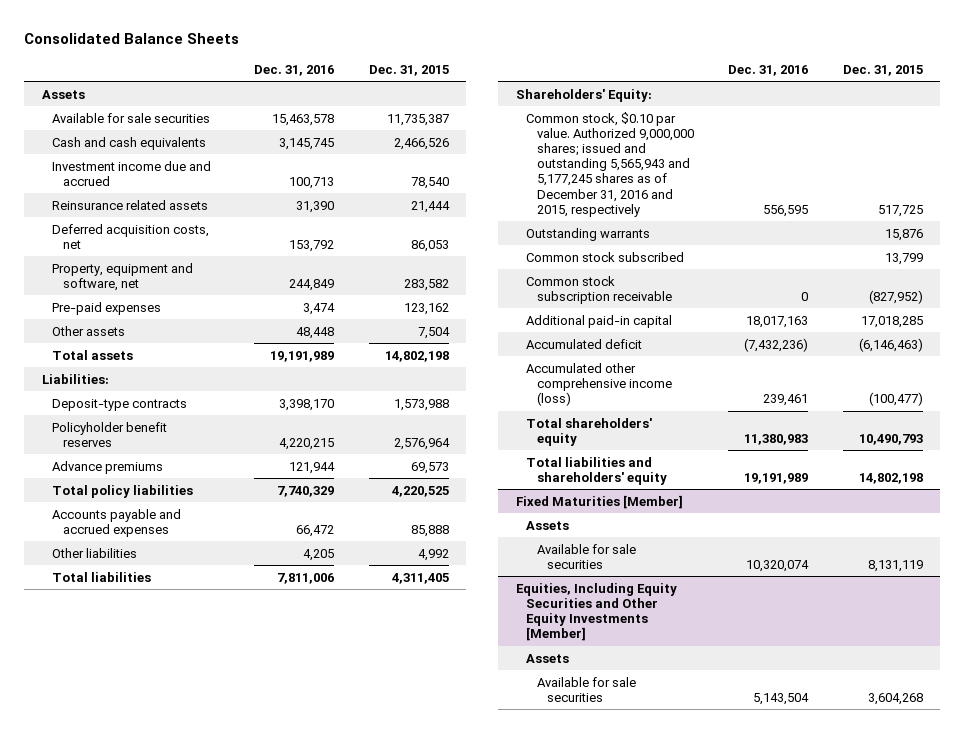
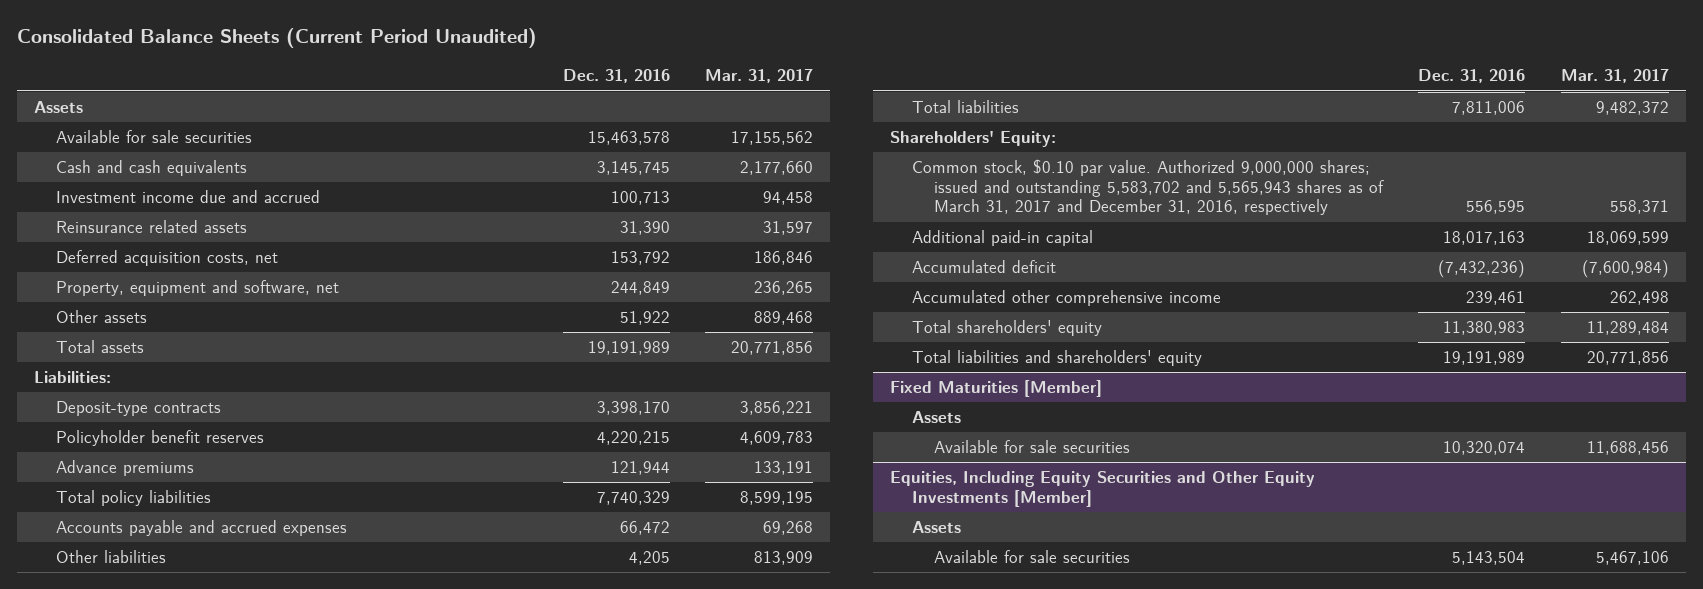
[24,33,240,45] Consolidated Balance Sheets -> [16,28,537,49] Consolidated Balance Sheets (Current Period Unaudited)
[368,64,449,76] Dec. 31, 2015 -> none
none -> [704,69,813,84] Mar. 31, 2017
[52,301,162,315] Pre-paid expenses -> none
[296,326,335,339] 48,448 -> [619,311,670,326] 51,922
[526,227,651,241] Outstanding warrants -> none
[526,251,685,262] Common stock subscribed -> none
[526,275,672,304] Common stock subscription receivable -> none
[526,111,694,217] Common stock, $0.10 par value. Authorized 9,000,000 shares; issued and outstanding 5,565,943 and 5,177,245 shares as of December 31, 2016 and 2015, respectively -> [912,159,1385,216] Common stock, $0.10 par value. Authorized 9,000,000 shares; issued and outstanding 5,583,702 and 5,565,943 shares as of March 31, 2017 and December 31, 2016, respectively
[526,362,672,407] Accumulated other comprehensive income (loss) -> [912,290,1222,307] Accumulated other comprehensive income

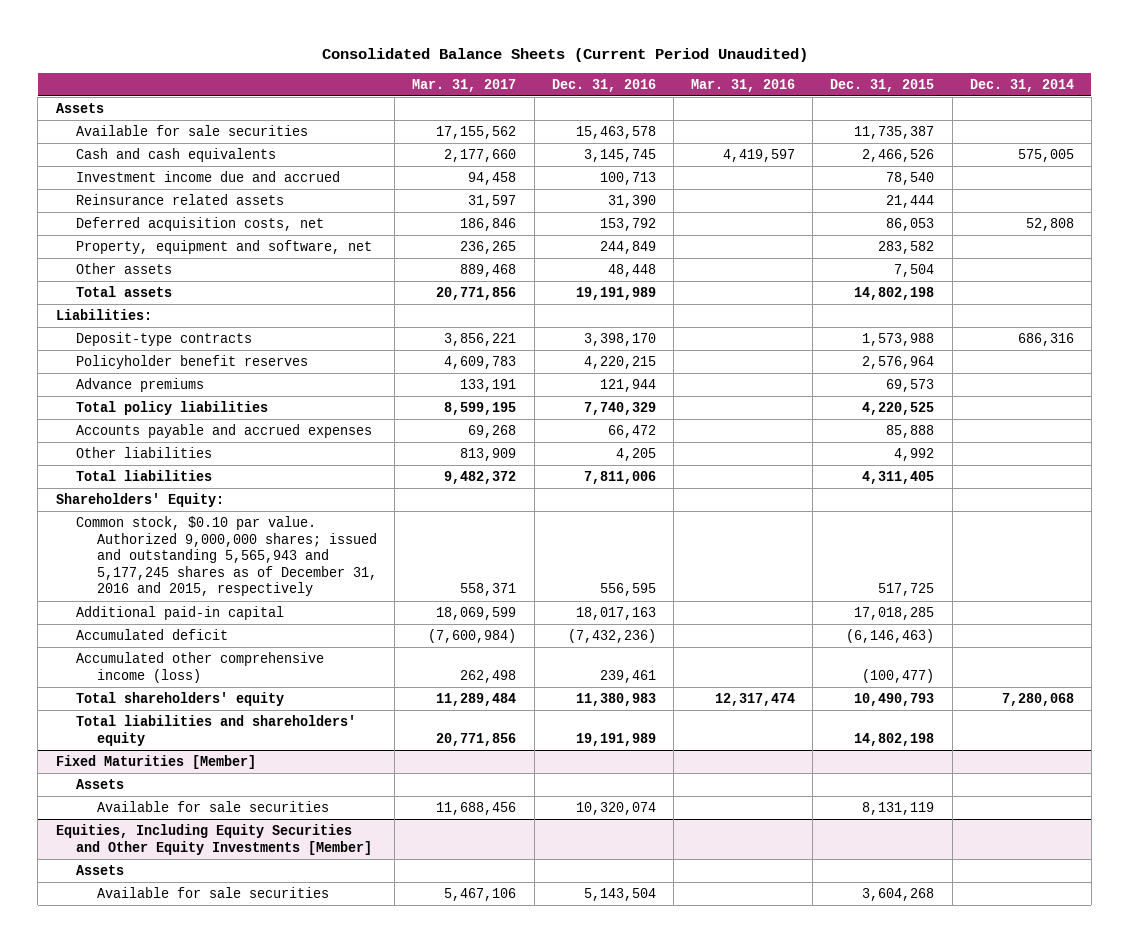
none -> [691,78,796,92] Mar. 31, 2016
none -> [830,78,935,92] Dec. 31, 2015
none -> [969,78,1074,92] Dec. 31, 2014
[619,311,670,326] 51,922 -> [607,264,656,278] 48,448
[912,159,1385,216] Common stock, $0.10 par value. Authorized 9,000,000 shares; issued and outstanding 5,583,702 and 5,565,943 shares as of March 31, 2017 and December 31, 2016, respectively -> [76,516,378,597] Common stock, $0.10 par value. Authorized 9,000,000 shares; issued and outstanding 5,565,943 and 5,177,245 shares as of December 31, 2016 and 2015, respectively
[912,290,1222,307] Accumulated other comprehensive income -> [76,652,325,683] Accumulated other comprehensive income (loss)

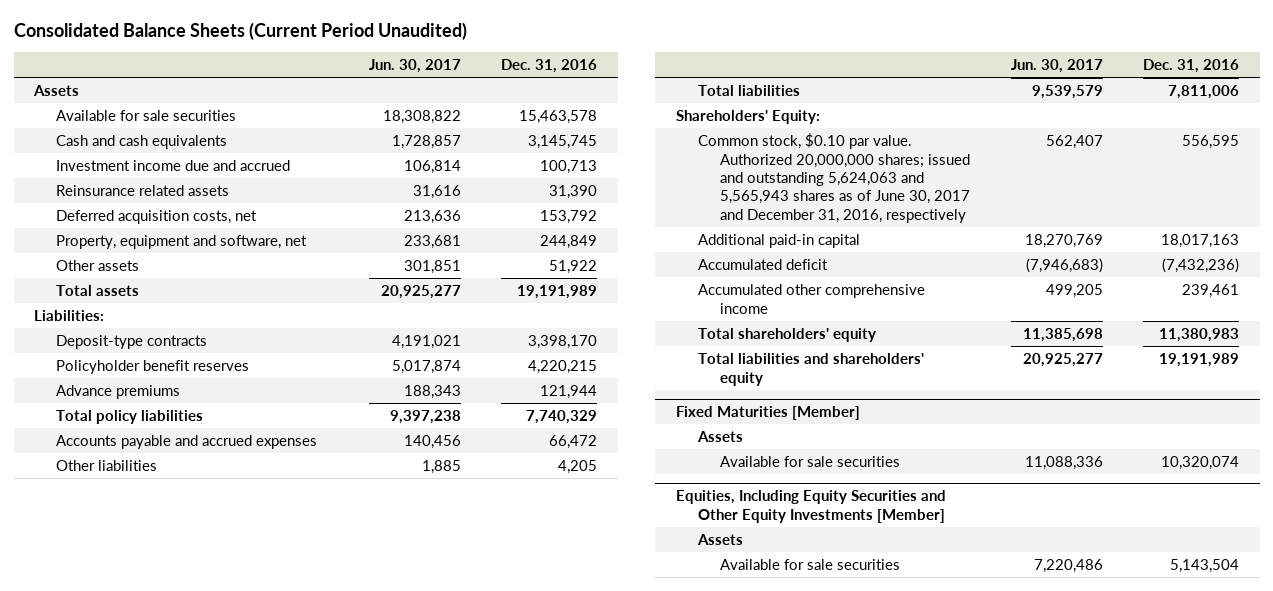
[412,78,517,92] Mar. 31, 2017 -> none
[691,78,796,92] Mar. 31, 2016 -> none
[830,78,935,92] Dec. 31, 2015 -> none
[969,78,1074,92] Dec. 31, 2014 -> none
none -> [368,59,461,74] Jun. 30, 2017
[607,264,656,278] 48,448 -> [549,260,598,275] 51,922
[76,516,378,597] Common stock, $0.10 par value. Authorized 9,000,000 shares; issued and outstanding 5,565,943 and 5,177,245 shares as of December 31, 2016 and 2015, respectively -> [697,133,971,223] Common stock, $0.10 par value. Authorized 20,000,000 shares; issued and outstanding 5,624,063 and 5,565,943 shares as of June 30, 2017 and December 31, 2016, respectively
[76,652,325,683] Accumulated other comprehensive income (loss) -> [697,284,925,314] Accumulated other comprehensive income

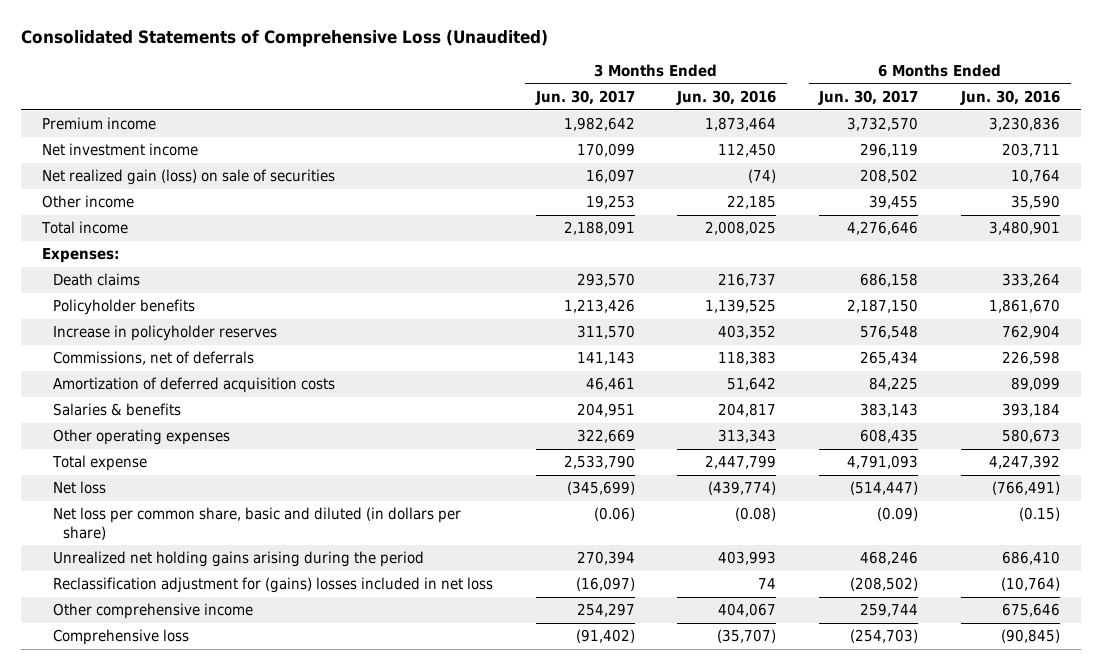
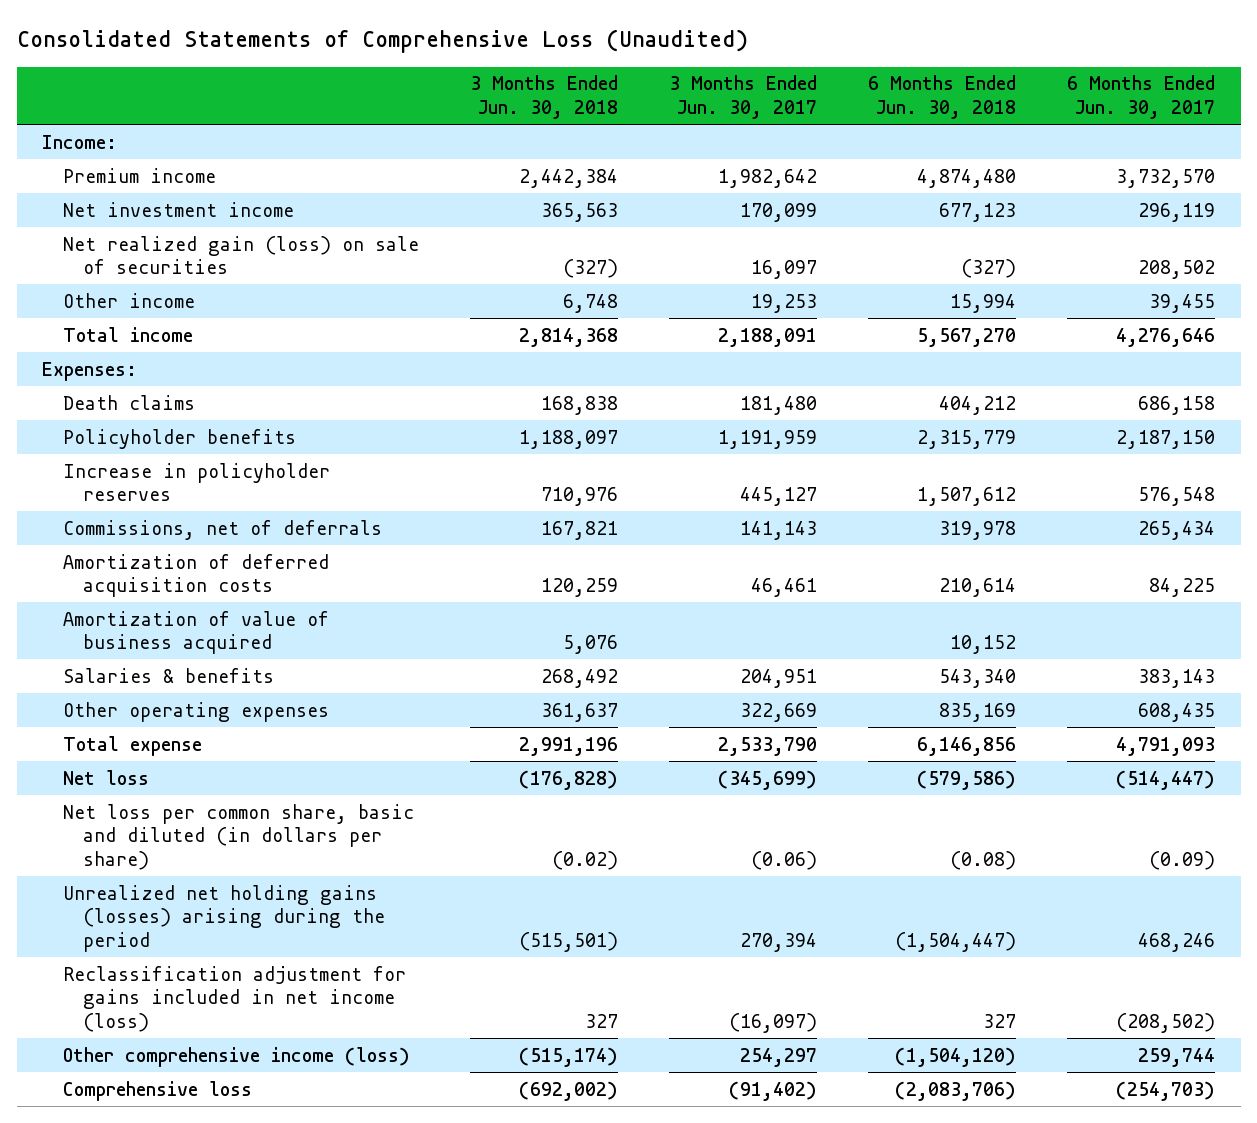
[676,90,777,106] Jun. 30, 2016 -> none
[960,90,1061,106] Jun. 30, 2016 -> none
none -> [469,75,618,119] 3 Months Ended Jun. 30, 2018
none -> [868,75,1017,119] 6 Months Ended Jun. 30, 2018
none -> [42,134,118,149] Income:
[576,273,635,288] 293,570 -> [739,395,817,415] 181,480
[563,299,635,314] 1,213,426 -> [717,429,817,449] 1,191,959
[576,325,635,340] 311,570 -> [739,487,817,507] 445,127
none -> [62,610,329,655] Amortization of value of business acquired
[52,551,424,568] Unrealized net holding gains arising during the period -> [62,884,386,952] Unrealized net holding gains (losses) arising during the period
[52,577,493,594] Reclassification adjustment for (gains) losses included in net loss -> [62,965,406,1032] Reclassification adjustment for gains included in net income (loss)
[52,603,253,620] Other comprehensive income -> [62,1046,410,1067] Other comprehensive income (loss)

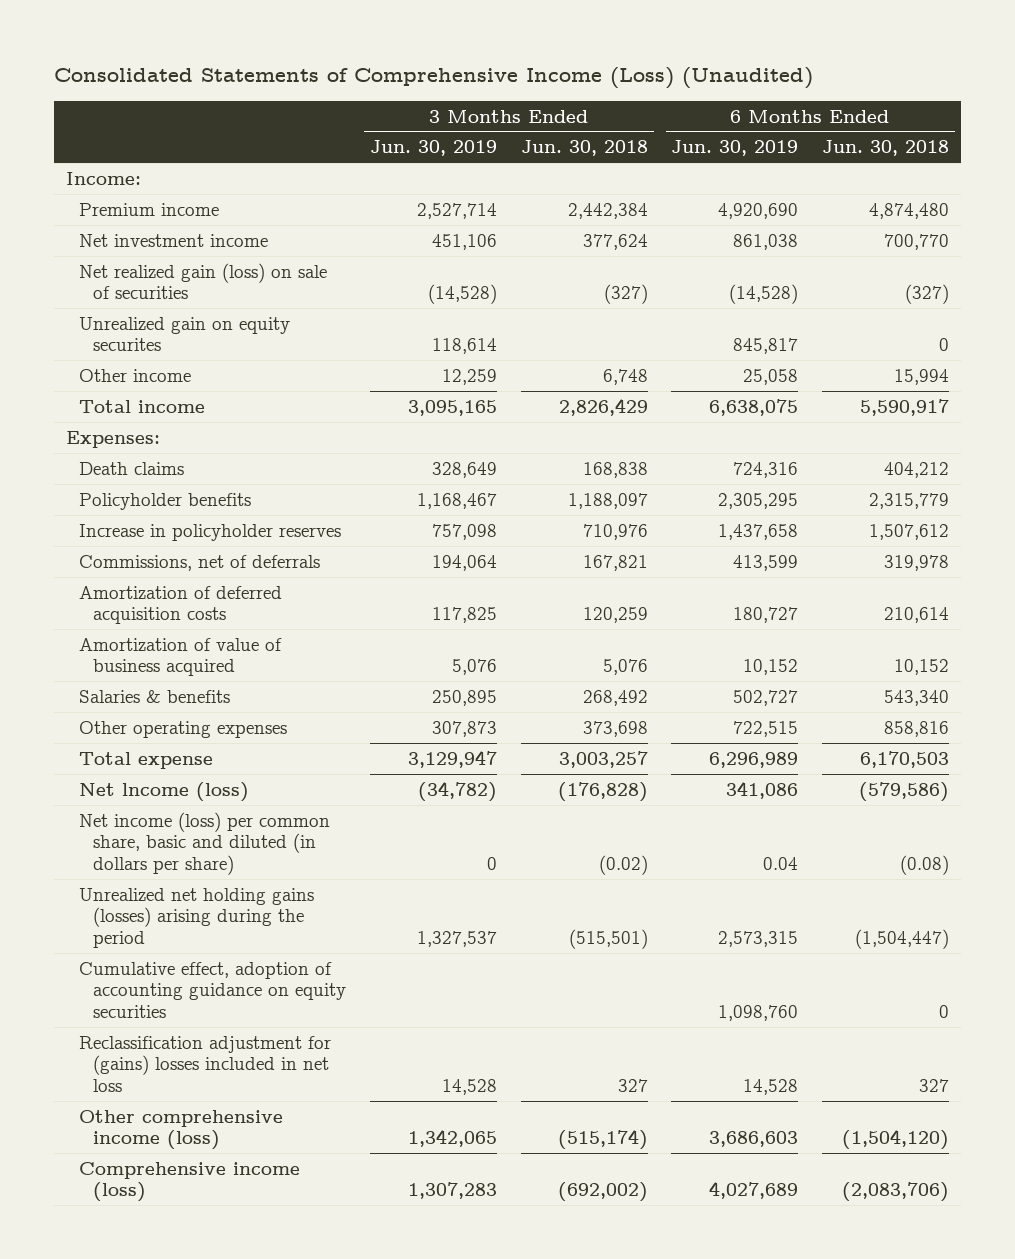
[16,29,748,54] Consolidated Statements of Comprehensive Loss (Unaudited) -> [53,67,813,90] Consolidated Statements of Comprehensive Income (Loss) (Unaudited)
[668,75,817,119] 3 Months Ended Jun. 30, 2017 -> none
[1067,75,1216,119] 6 Months Ended Jun. 30, 2017 -> none
none -> [369,140,497,157] Jun. 30, 2019
none -> [671,140,799,157] Jun. 30, 2019
[540,202,618,222] 365,563 -> [582,233,648,250] 377,624
[939,202,1017,222] 677,123 -> [884,233,950,250] 700,770
none -> [79,316,291,352] Unrealized gain on equity securites
[518,327,618,347] 2,814,368 -> [558,397,648,416] 2,826,429
[917,327,1017,347] 5,567,270 -> [860,398,950,416] 5,590,917
[540,702,618,722] 361,637 -> [582,720,648,737] 373,698
[939,702,1017,722] 835,169 -> [884,720,950,737] 858,816
[518,736,618,756] 2,991,196 -> [558,750,648,768] 3,003,257
[917,736,1017,756] 6,146,856 -> [860,750,950,768] 6,170,503
[62,769,149,785] Net loss -> [79,781,250,802] Net lncome (loss)
[62,803,414,870] Net loss per common share, basic and diluted (in dollars per share) -> [79,811,331,875] Net income (loss) per common share, basic and diluted (in dollars per share)
none -> [79,961,346,1018] Cumulative effect, adoption of accounting guidance on equity securities
[62,965,406,1032] Reclassification adjustment for gains included in net income (loss) -> [79,1035,332,1092] Reclassification adjustment for (gains) losses included in net loss
[62,1080,252,1101] Comprehensive loss -> [79,1161,301,1203] Comprehensive income (loss)

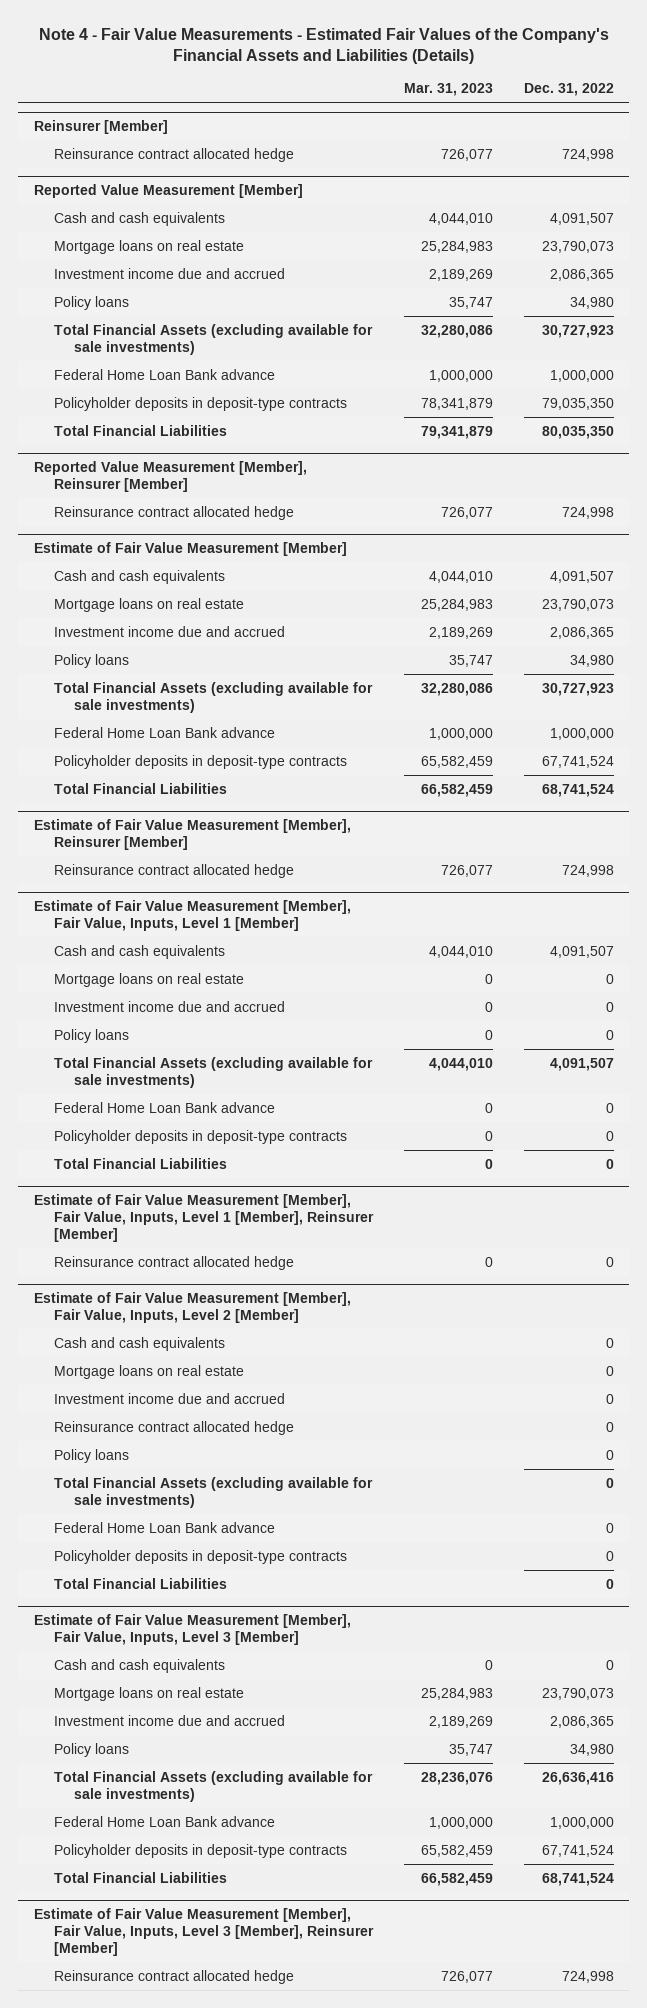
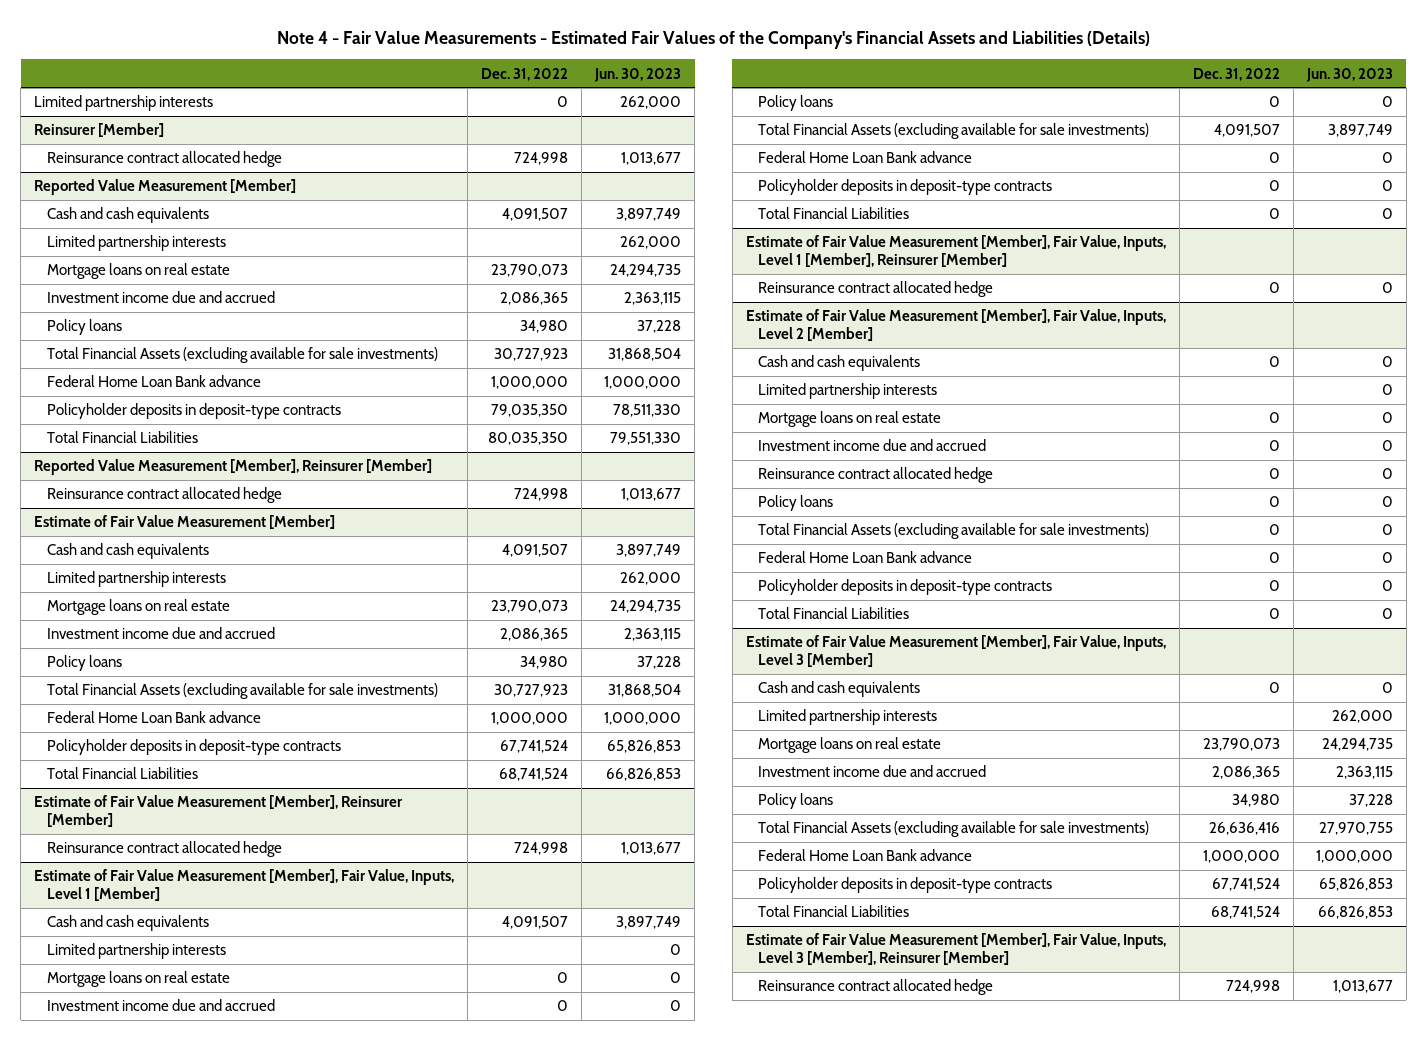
[403,83,493,97] Mar. 31, 2023 -> none
none -> [594,67,682,82] Jun. 30, 2023
none -> [34,95,214,112] Limited partnership interests
none -> [46,235,226,252] Limited partnership interests
none -> [46,571,226,588] Limited partnership interests
none -> [46,943,226,960] Limited partnership interests
none -> [758,383,938,400] Limited partnership interests
none -> [758,709,938,726] Limited partnership interests

